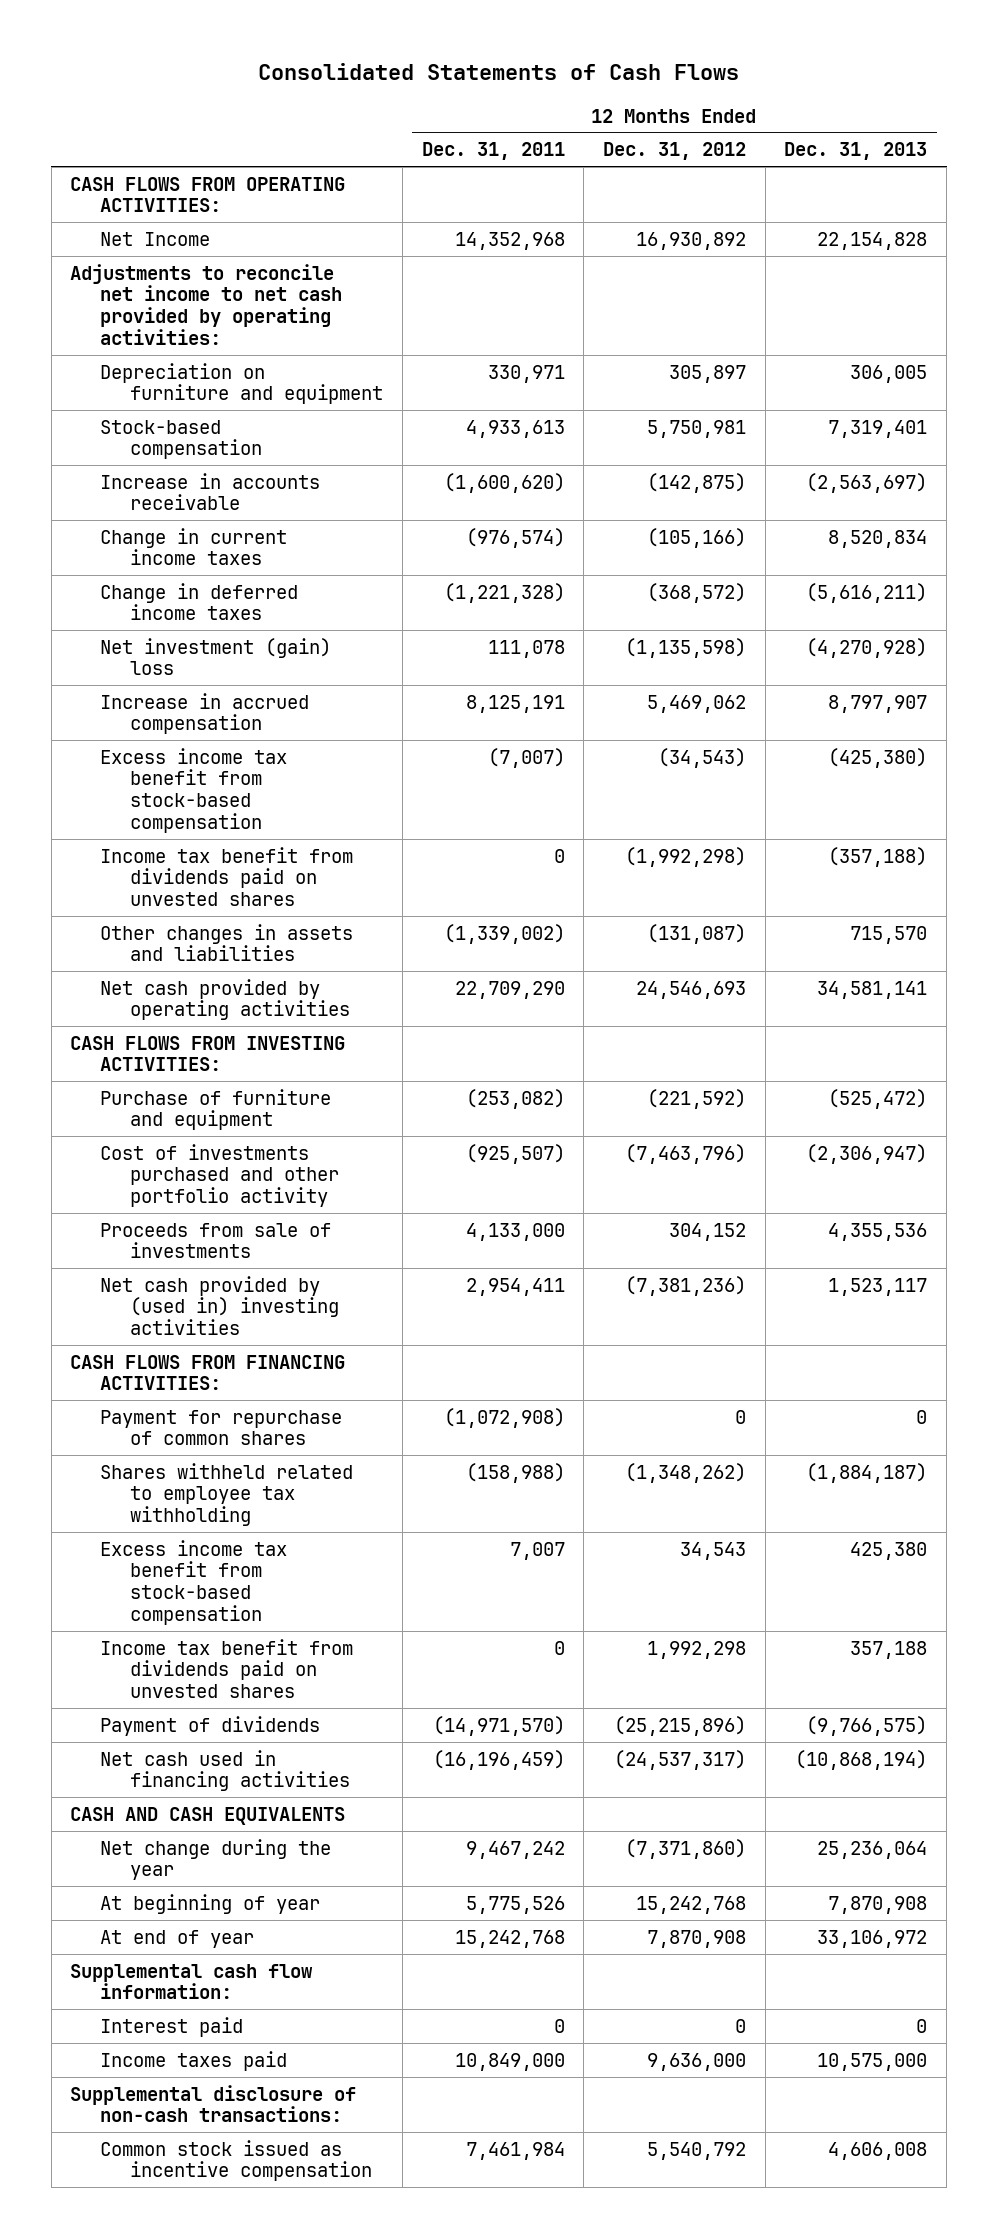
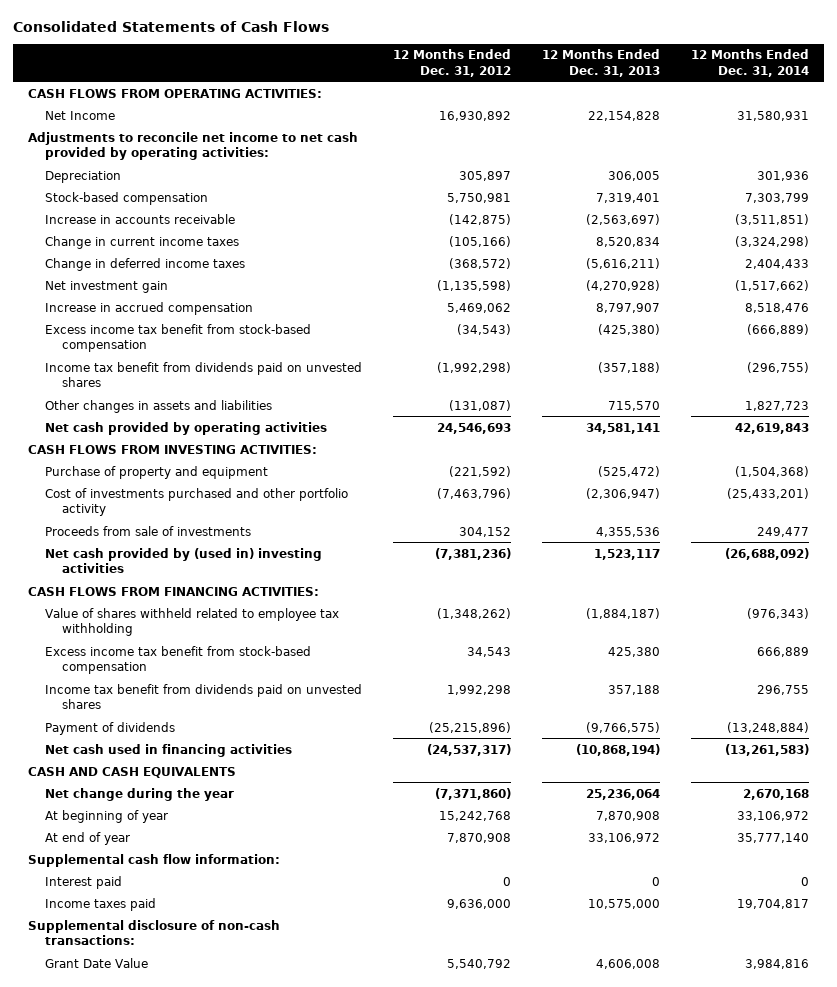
[421,142,565,161] Dec. 31, 2011 -> none
none -> [690,49,809,77] 12 Months Ended Dec. 31, 2014
[100,362,384,405] Depreciation on furniture and equipment -> [45,170,122,183] Depreciation
[100,637,332,676] Net investment (gain) loss -> [45,280,169,293] Net investment gain
[100,1088,332,1131] Purchase of furniture and equipment -> [45,465,269,479] Purchase of property and equipment
[100,1409,343,1446] Payment for repurchase of common shares -> none
[100,1462,354,1527] Shares withheld related to employee tax withholding -> [45,607,340,637] Value of shares withheld related to employee tax withholding
[100,2139,373,2182] Common stock issued as incentive compensation -> [45,957,149,968] Grant Date Value

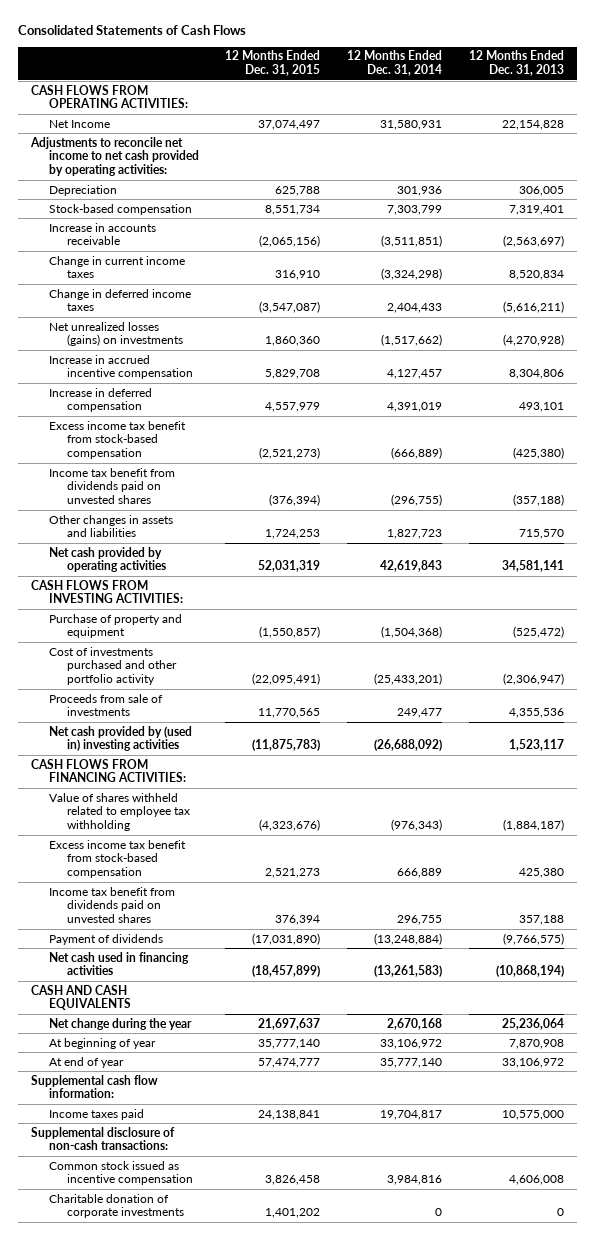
[393,49,512,77] 12 Months Ended Dec. 31, 2012 -> none
none -> [225,50,321,77] 12 Months Ended Dec. 31, 2015
[45,280,169,293] Net investment gain -> [48,321,183,347] Net unrealized losses (gains) on investments
[45,301,254,315] Increase in accrued compensation -> [48,354,193,380] Increase in accrued incentive compensation
[596,302,661,313] 8,797,907 -> [508,369,564,380] 8,304,806
[744,302,809,313] 8,518,476 -> [386,369,442,380] 4,127,457
none -> [48,387,152,413] Increase in deferred compensation
[45,875,123,889] Interest paid -> none
[45,957,149,968] Grant Date Value -> [48,1160,193,1186] Common stock issued as incentive compensation
none -> [48,1193,184,1219] Charitable donation of corporate investments

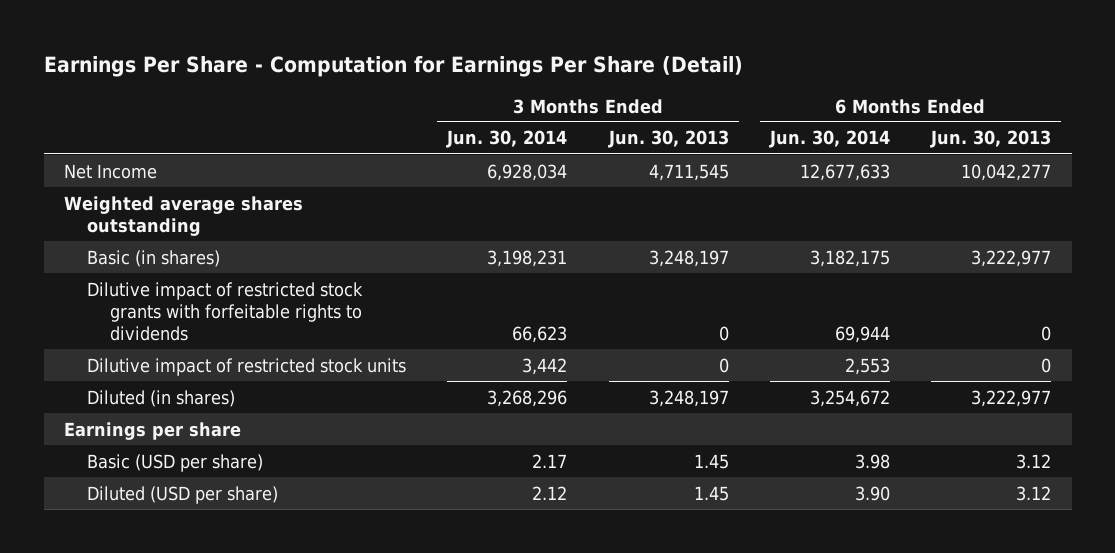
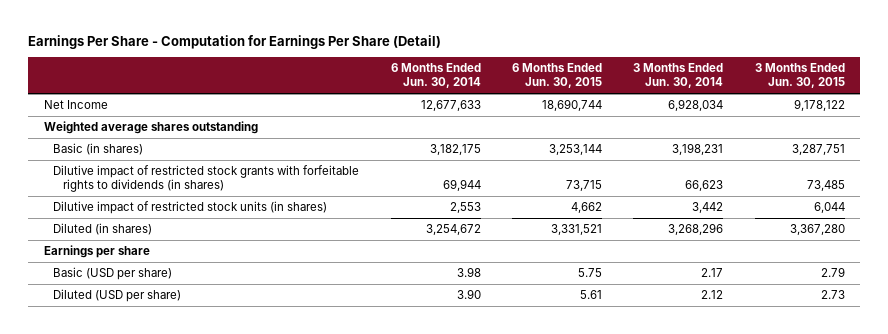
[607,130,729,149] Jun. 30, 2013 -> none
[930,130,1052,149] Jun. 30, 2013 -> none
none -> [512,63,603,89] 6 Months Ended Jun. 30, 2015
none -> [754,63,845,89] 3 Months Ended Jun. 30, 2015
[87,281,364,341] Dilutive impact of restricted stock grants with forfeitable rights to dividends -> [53,165,360,193] Dilutive impact of restricted stock grants with forfeitable rights to dividends (in shares)
[87,357,407,376] Dilutive impact of restricted stock units -> [53,201,328,215] Dilutive impact of restricted stock units (in shares)

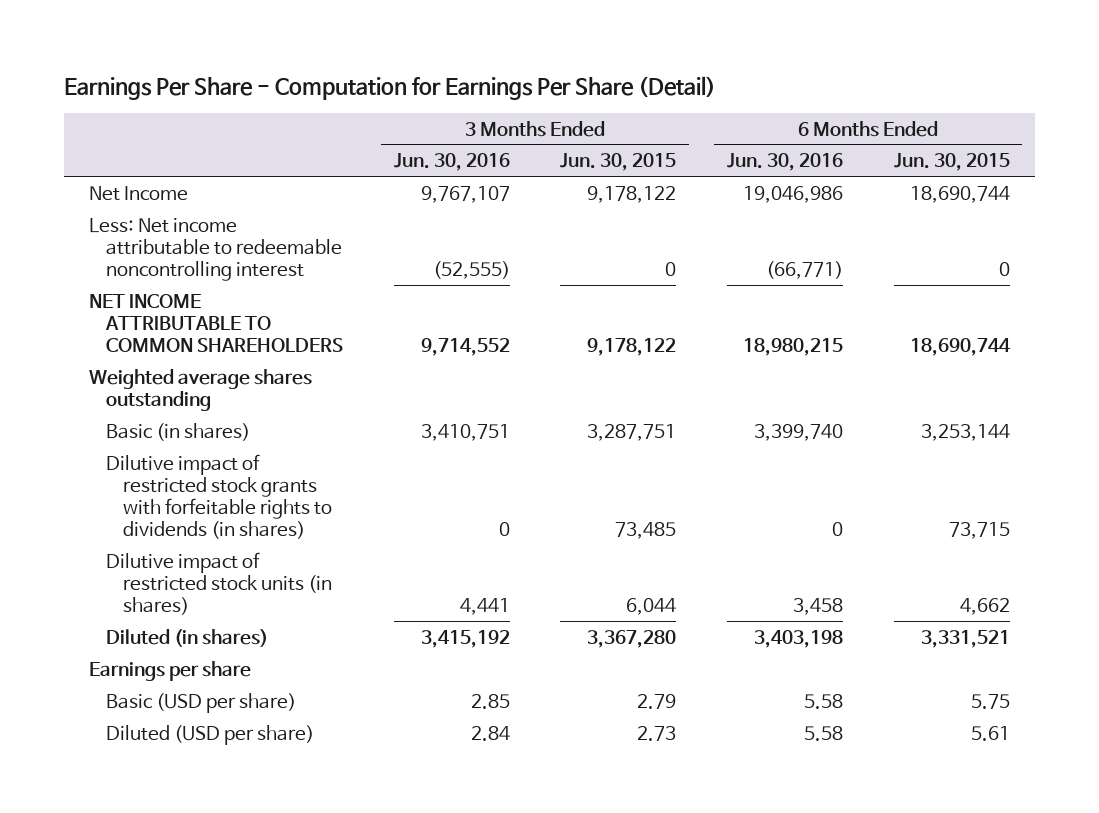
[390,63,481,89] 6 Months Ended Jun. 30, 2014 -> none
[633,63,724,89] 3 Months Ended Jun. 30, 2014 -> none
none -> [393,153,510,172] Jun. 30, 2016
none -> [726,153,843,172] Jun. 30, 2016
none -> [89,217,343,281] Less: Net income attributable to redeemable noncontrolling interest
none -> [89,293,344,352] NET INCOME ATTRIBUTABLE TO COMMON SHAREHOLDERS

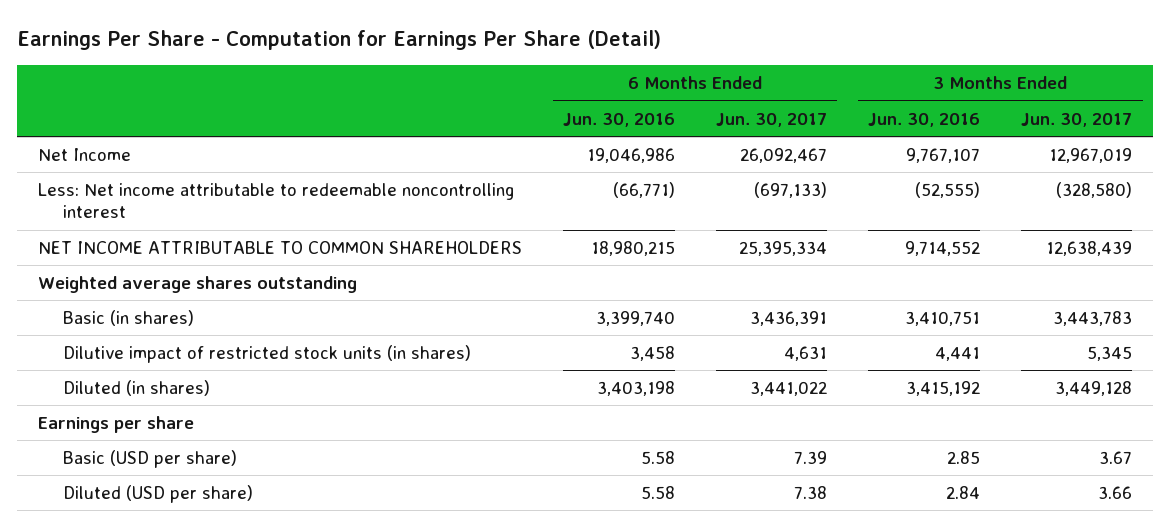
[560,153,677,172] Jun. 30, 2015 -> none
[893,153,1010,172] Jun. 30, 2015 -> none
none -> [716,112,828,127] Jun. 30, 2017
none -> [1021,112,1133,127] Jun. 30, 2017
[106,453,332,539] Dilutive impact of restricted stock grants with forfeitable rights to dividends (in shares) -> none

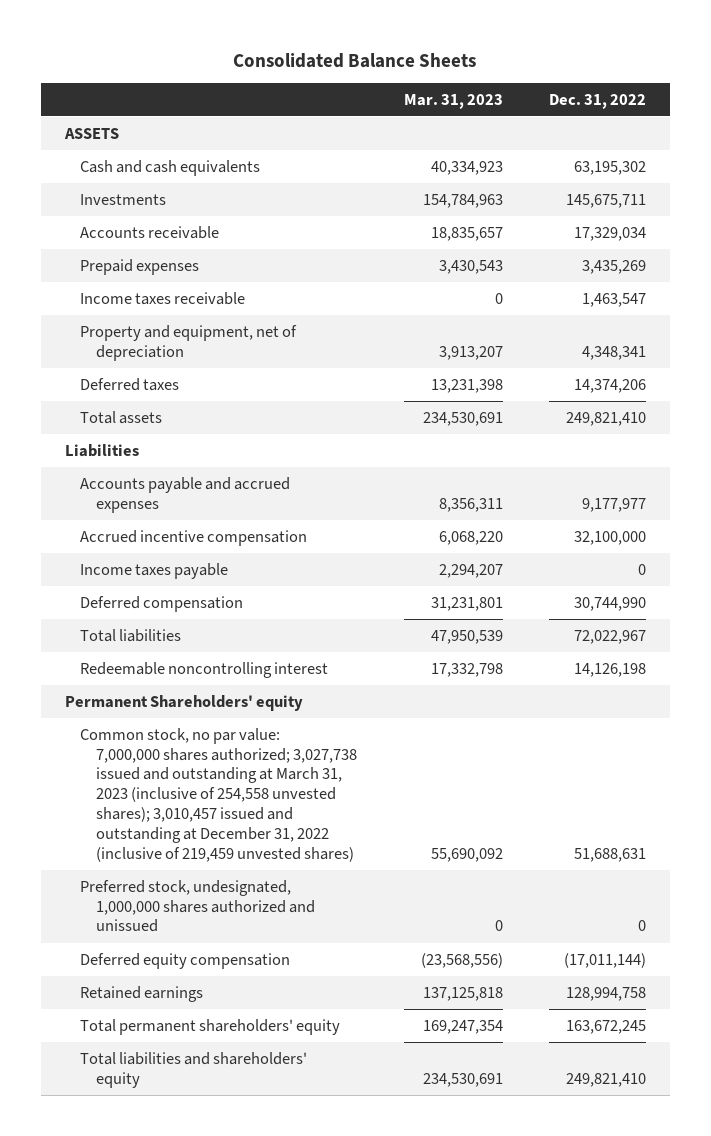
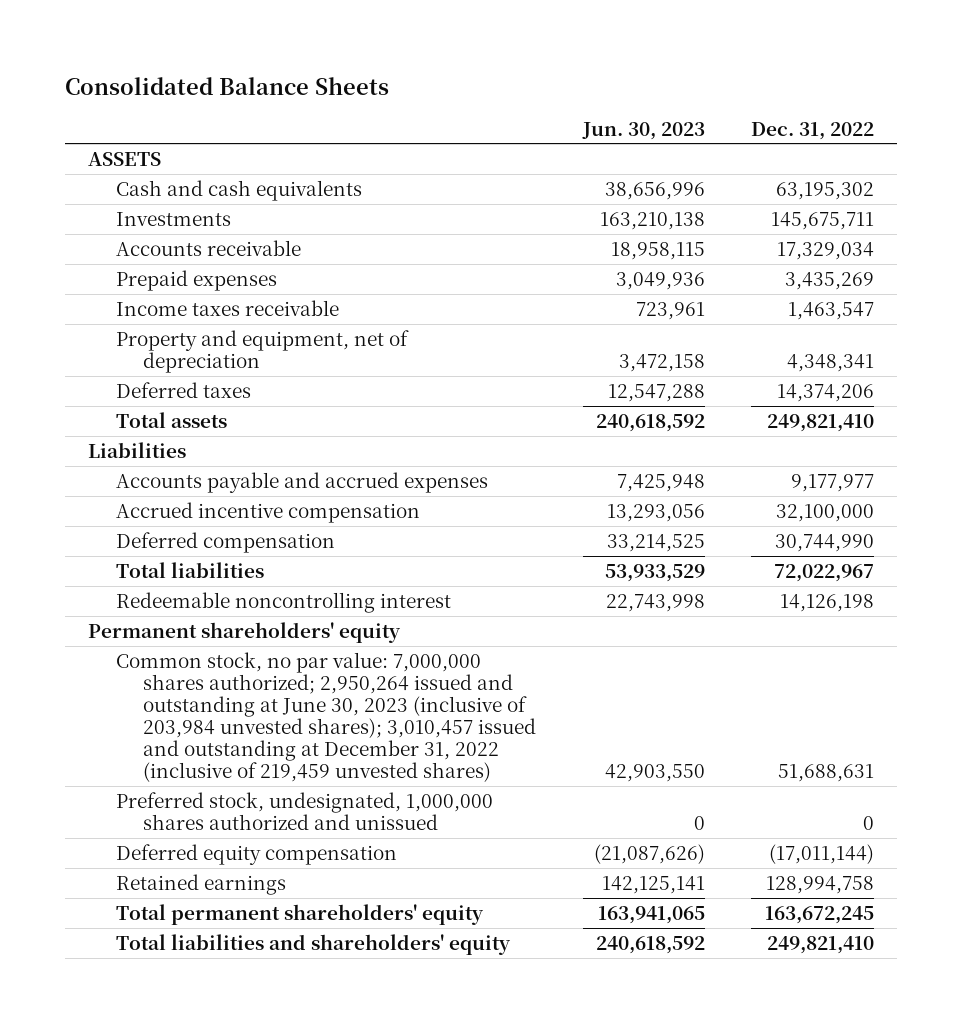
[403,93,503,109] Mar. 31, 2023 -> none
none -> [581,121,705,140] Jun. 30, 2023
[80,562,229,579] Income taxes payable -> none
[64,694,303,711] Permanent Shareholders' equity -> [87,621,401,643] Permanent shareholders' equity
[80,727,357,862] Common stock, no par value: 7,000,000 shares authorized; 3,027,738 issued and outstanding at March 31, 2023 (inclusive of 254,558 unvested shares); 3,010,457 issued and outstanding at December 31, 2022 (inclusive of 219,459 unvested shares) -> [115,651,537,783] Common stock, no par value: 7,000,000 shares authorized; 2,950,264 issued and outstanding at June 30, 2023 (inclusive of 203,984 unvested shares); 3,010,457 issued and outstanding at December 31, 2022 (inclusive of 219,459 unvested shares)

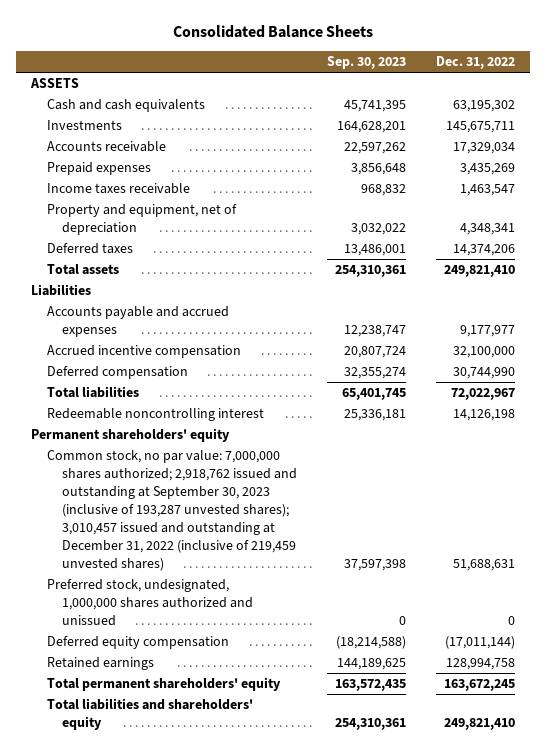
[581,121,705,140] Jun. 30, 2023 -> none
none -> [327,56,407,70] Sep. 30, 2023
[115,651,537,783] Common stock, no par value: 7,000,000 shares authorized; 2,950,264 issued and outstanding at June 30, 2023 (inclusive of 203,984 unvested shares); 3,010,457 issued and outstanding at December 31, 2022 (inclusive of 219,459 unvested shares) -> [46,450,298,571] Common stock, no par value: 7,000,000 shares authorized; 2,918,762 issued and outstanding at September 30, 2023 (inclusive of 193,287 unvested shares); 3,010,457 issued and outstanding at December 31, 2022 (inclusive of 219,459 unvested shares)

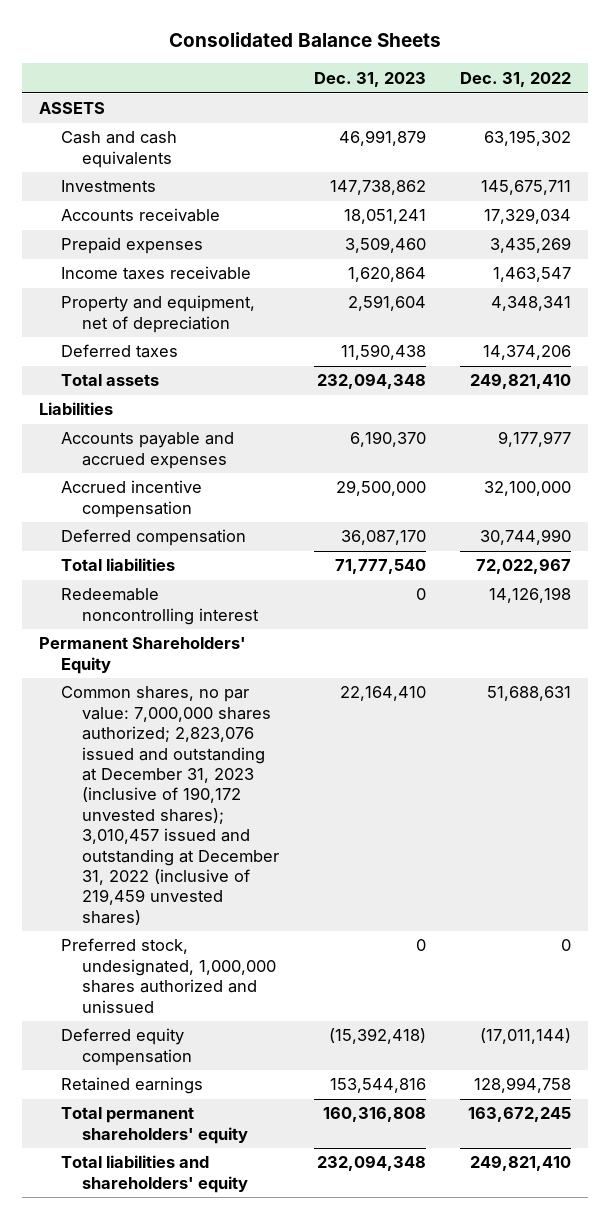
[327,56,407,70] Sep. 30, 2023 -> none
none -> [313,71,426,87] Dec. 31, 2023
[30,428,230,443] Permanent shareholders' equity -> [38,637,246,674] Permanent Shareholders' Equity
[46,450,298,571] Common stock, no par value: 7,000,000 shares authorized; 2,918,762 issued and outstanding at September 30, 2023 (inclusive of 193,287 unvested shares); 3,010,457 issued and outstanding at December 31, 2022 (inclusive of 219,459 unvested shares) -> [60,686,280,925] Common shares, no par value: 7,000,000 shares authorized; 2,823,076 issued and outstanding at December 31, 2023 (inclusive of 190,172 unvested shares); 3,010,457 issued and outstanding at December 31, 2022 (inclusive of 219,459 unvested shares)

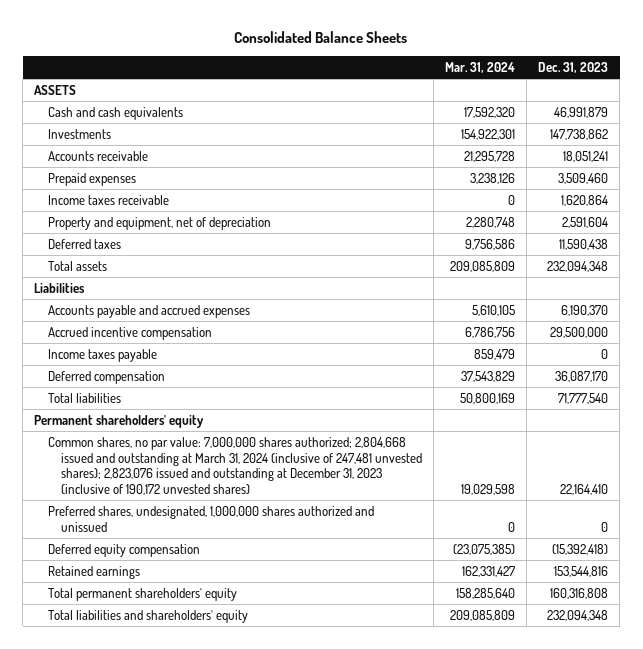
[459,71,571,87] Dec. 31, 2022 -> none
none -> [445,61,516,73] Mar. 31, 2024
none -> [47,348,157,362] Income taxes payable
[60,588,260,625] Redeemable noncontrolling interest -> none
[38,637,246,674] Permanent Shareholders' Equity -> [34,414,205,428] Permanent shareholders' equity
[60,686,280,925] Common shares, no par value: 7,000,000 shares authorized; 2,823,076 issued and outstanding at December 31, 2023 (inclusive of 190,172 unvested shares); 3,010,457 issued and outstanding at December 31, 2022 (inclusive of 219,459 unvested shares) -> [47,436,422,495] Common shares, no par value: 7,000,000 shares authorized; 2,804,668 issued and outstanding at March 31, 2024 (inclusive of 247,481 unvested shares); 2,823,076 issued and outstanding at December 31, 2023 (inclusive of 190,172 unvested shares)
[60,938,277,1013] Preferred stock, undesignated, 1,000,000 shares authorized and unissued -> [47,505,374,532] Preferred shares, undesignated, 1,000,000 shares authorized and unissued

